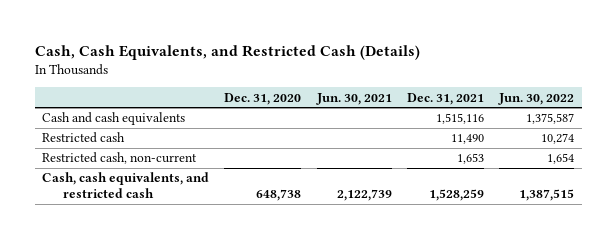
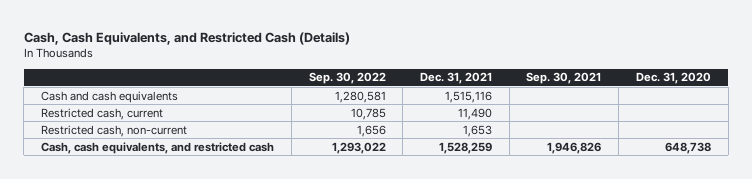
[315,92,392,105] Jun. 30, 2021 -> none
[498,92,575,105] Jun. 30, 2022 -> none
none -> [308,72,386,85] Sep. 30, 2022
none -> [526,72,602,85] Sep. 30, 2021
[42,132,126,144] Restricted cash -> [41,107,164,120] Restricted cash, current

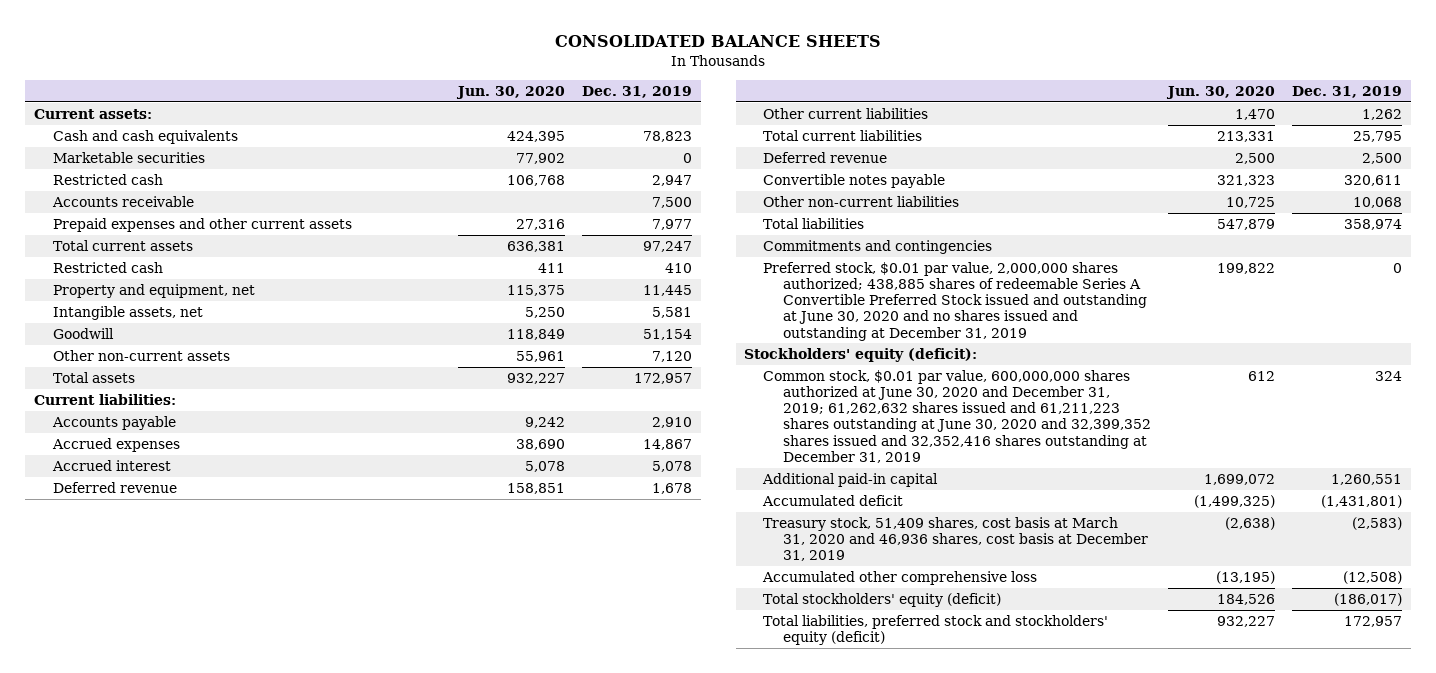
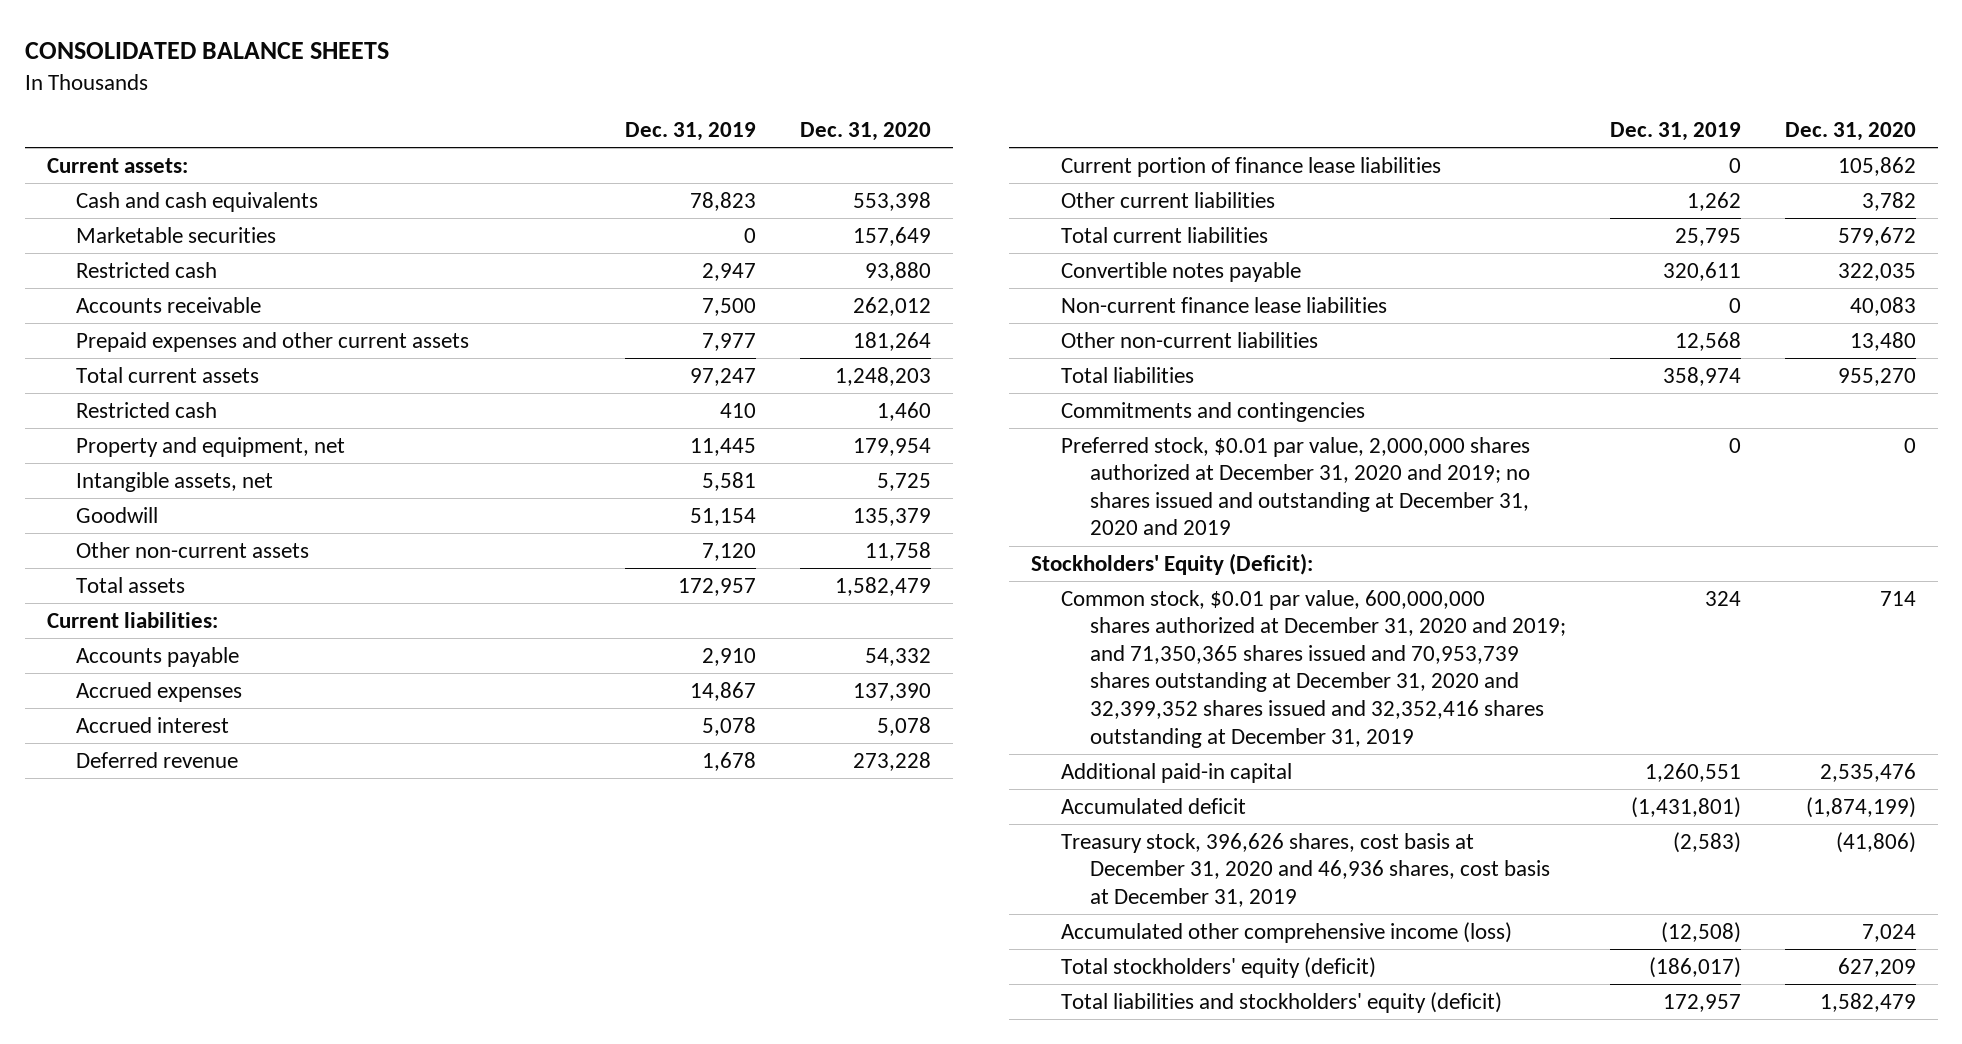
[455,85,565,99] Jun. 30, 2020 -> none
none -> [800,121,932,141] Dec. 31, 2020
none -> [1060,156,1441,177] Current portion of finance lease liabilities
[763,152,888,164] Deferred revenue -> none
none -> [1060,296,1387,313] Non-current finance lease liabilities
[1353,197,1403,209] 10,068 -> [1674,331,1741,351] 12,568
[763,262,1147,341] Preferred stock, $0.01 par value, 2,000,000 shares authorized; 438,885 shares of redeemable Series A Convertible Preferred Stock issued and outstanding at June 30, 2020 and no shares issued and outstanding at December 31, 2019 -> [1060,436,1531,536] Preferred stock, $0.01 par value, 2,000,000 shares authorized at December 31, 2020 and 2019; no shares issued and outstanding at December 31, 2020 and 2019
[744,348,978,363] Stockholders' equity (deficit): -> [1031,552,1314,575] Stockholders' Equity (Deficit):
[763,370,1151,463] Common stock, $0.01 par value, 600,000,000 shares authorized at June 30, 2020 and December 31, 2019; 61,262,632 shares issued and 61,211,223 shares outstanding at June 30, 2020 and 32,399,352 shares issued and 32,352,416 shares outstanding at December 31, 2019 -> [1060,589,1567,748] Common stock, $0.01 par value, 600,000,000 shares authorized at December 31, 2020 and 2019; and 71,350,365 shares issued and 70,953,739 shares outstanding at December 31, 2020 and 32,399,352 shares issued and 32,352,416 shares outstanding at December 31, 2019
[763,517,1148,562] Treasury stock, 51,409 shares, cost basis at March 31, 2020 and 46,936 shares, cost basis at December 31, 2019 -> [1060,832,1551,907] Treasury stock, 396,626 shares, cost basis at December 31, 2020 and 46,936 shares, cost basis at December 31, 2019
[762,571,1038,586] Accumulated other comprehensive loss -> [1060,921,1512,943] Accumulated other comprehensive income (loss)
[763,615,1109,646] Total liabilities, preferred stock and stockholders' equity (deficit) -> [1060,991,1502,1013] Total liabilities and stockholders' equity (deficit)

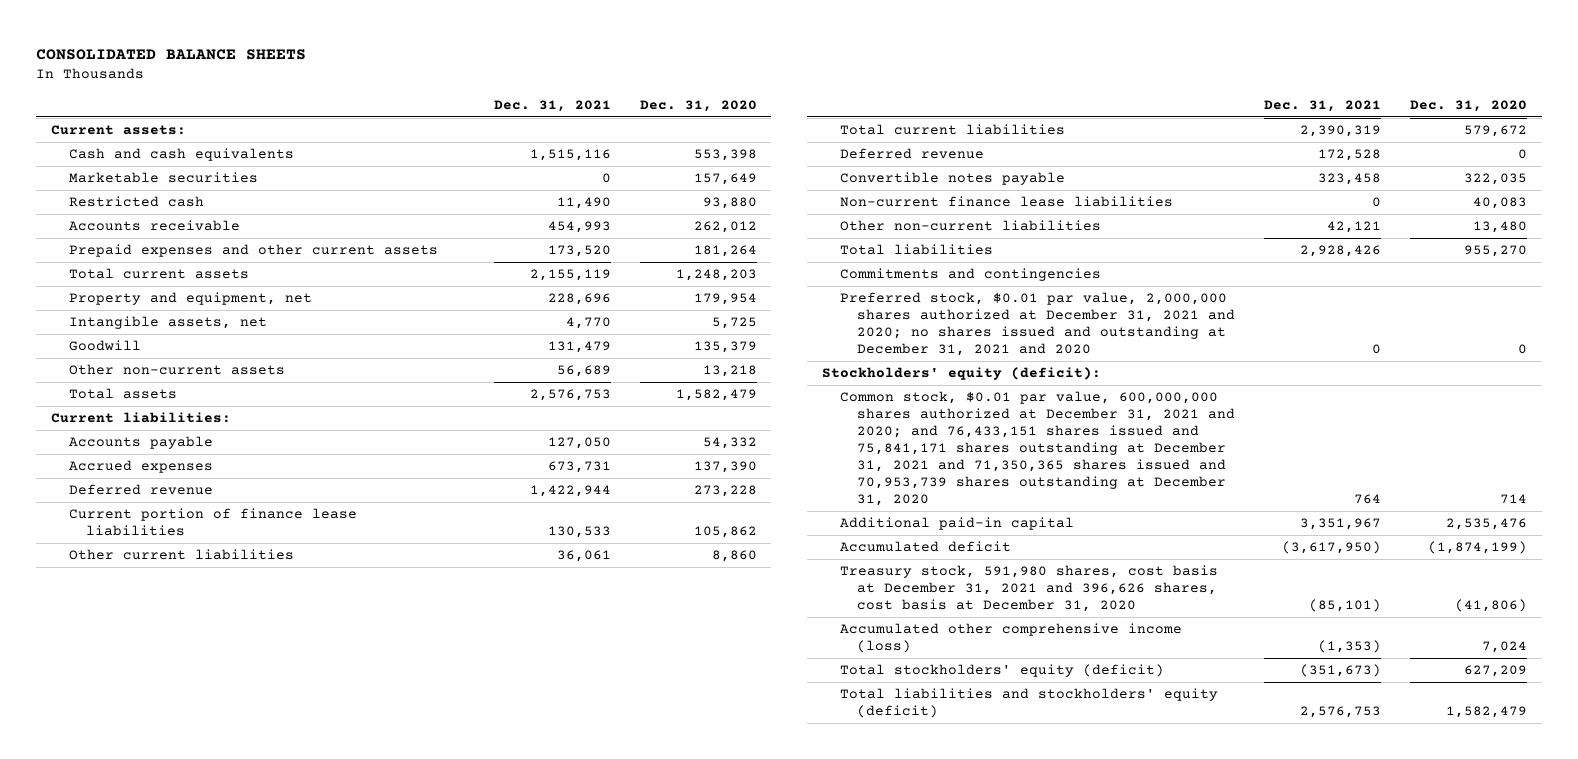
[625,121,757,141] Dec. 31, 2019 -> none
none -> [493,99,611,112] Dec. 31, 2021
[75,401,217,418] Restricted cash -> none
[865,541,932,561] 11,758 -> [702,365,757,378] 13,218
[75,716,229,733] Accrued interest -> none
[1861,191,1916,211] 3,782 -> [711,550,757,563] 8,860
none -> [839,148,984,160] Deferred revenue
[1060,436,1531,536] Preferred stock, $0.01 par value, 2,000,000 shares authorized at December 31, 2020 and 2019; no shares issued and outstanding at December 31, 2020 and 2019 -> [839,292,1236,357] Preferred stock, $0.01 par value, 2,000,000 shares authorized at December 31, 2021 and 2020; no shares issued and outstanding at December 31, 2021 and 2020
[1031,552,1314,575] Stockholders' Equity (Deficit): -> [821,367,1101,381] Stockholders' equity (deficit):
[1060,589,1567,748] Common stock, $0.01 par value, 600,000,000 shares authorized at December 31, 2020 and 2019; and 71,350,365 shares issued and 70,953,739 shares outstanding at December 31, 2020 and 32,399,352 shares issued and 32,352,416 shares outstanding at December 31, 2019 -> [839,391,1236,506] Common stock, $0.01 par value, 600,000,000 shares authorized at December 31, 2021 and 2020; and 76,433,151 shares issued and 75,841,171 shares outstanding at December 31, 2021 and 71,350,365 shares issued and 70,953,739 shares outstanding at December 31, 2020
[1060,832,1551,907] Treasury stock, 396,626 shares, cost basis at December 31, 2020 and 46,936 shares, cost basis at December 31, 2019 -> [839,565,1218,613] Treasury stock, 591,980 shares, cost basis at December 31, 2021 and 396,626 shares, cost basis at December 31, 2020

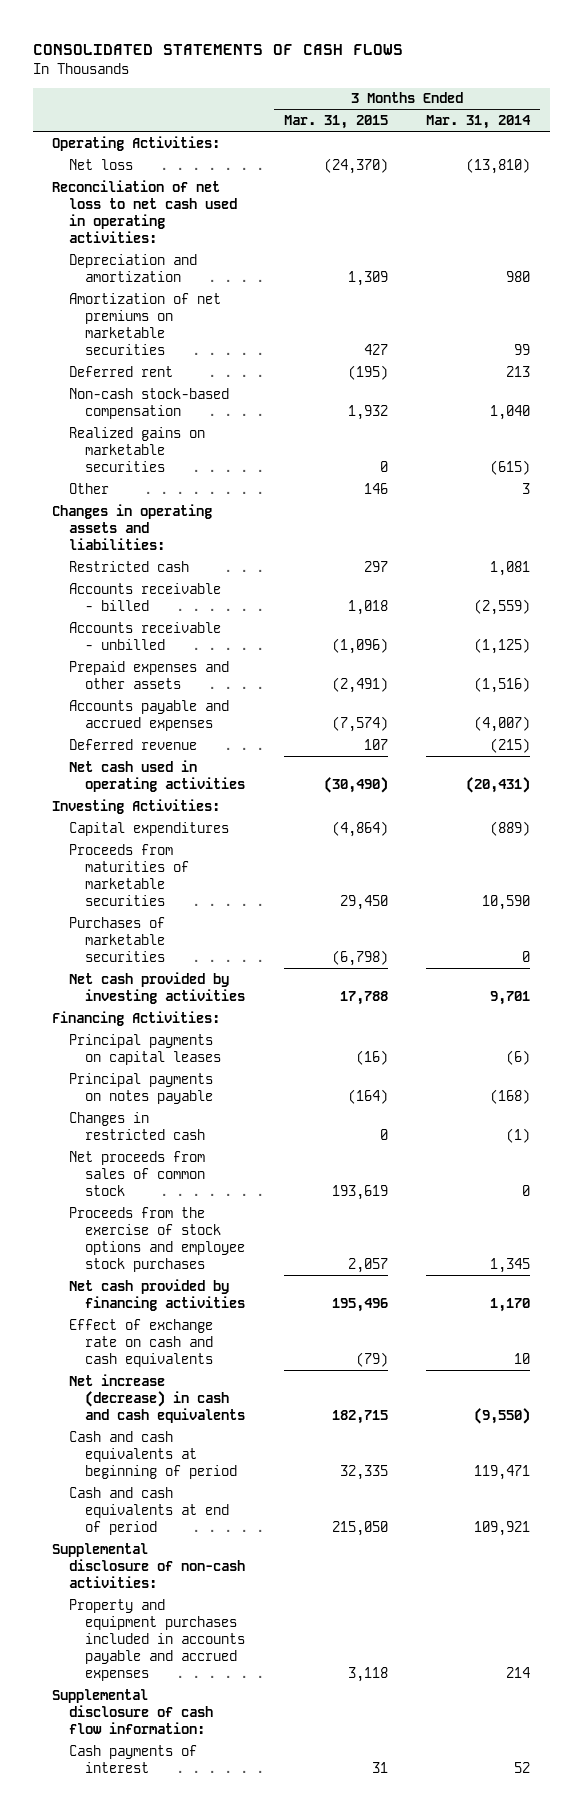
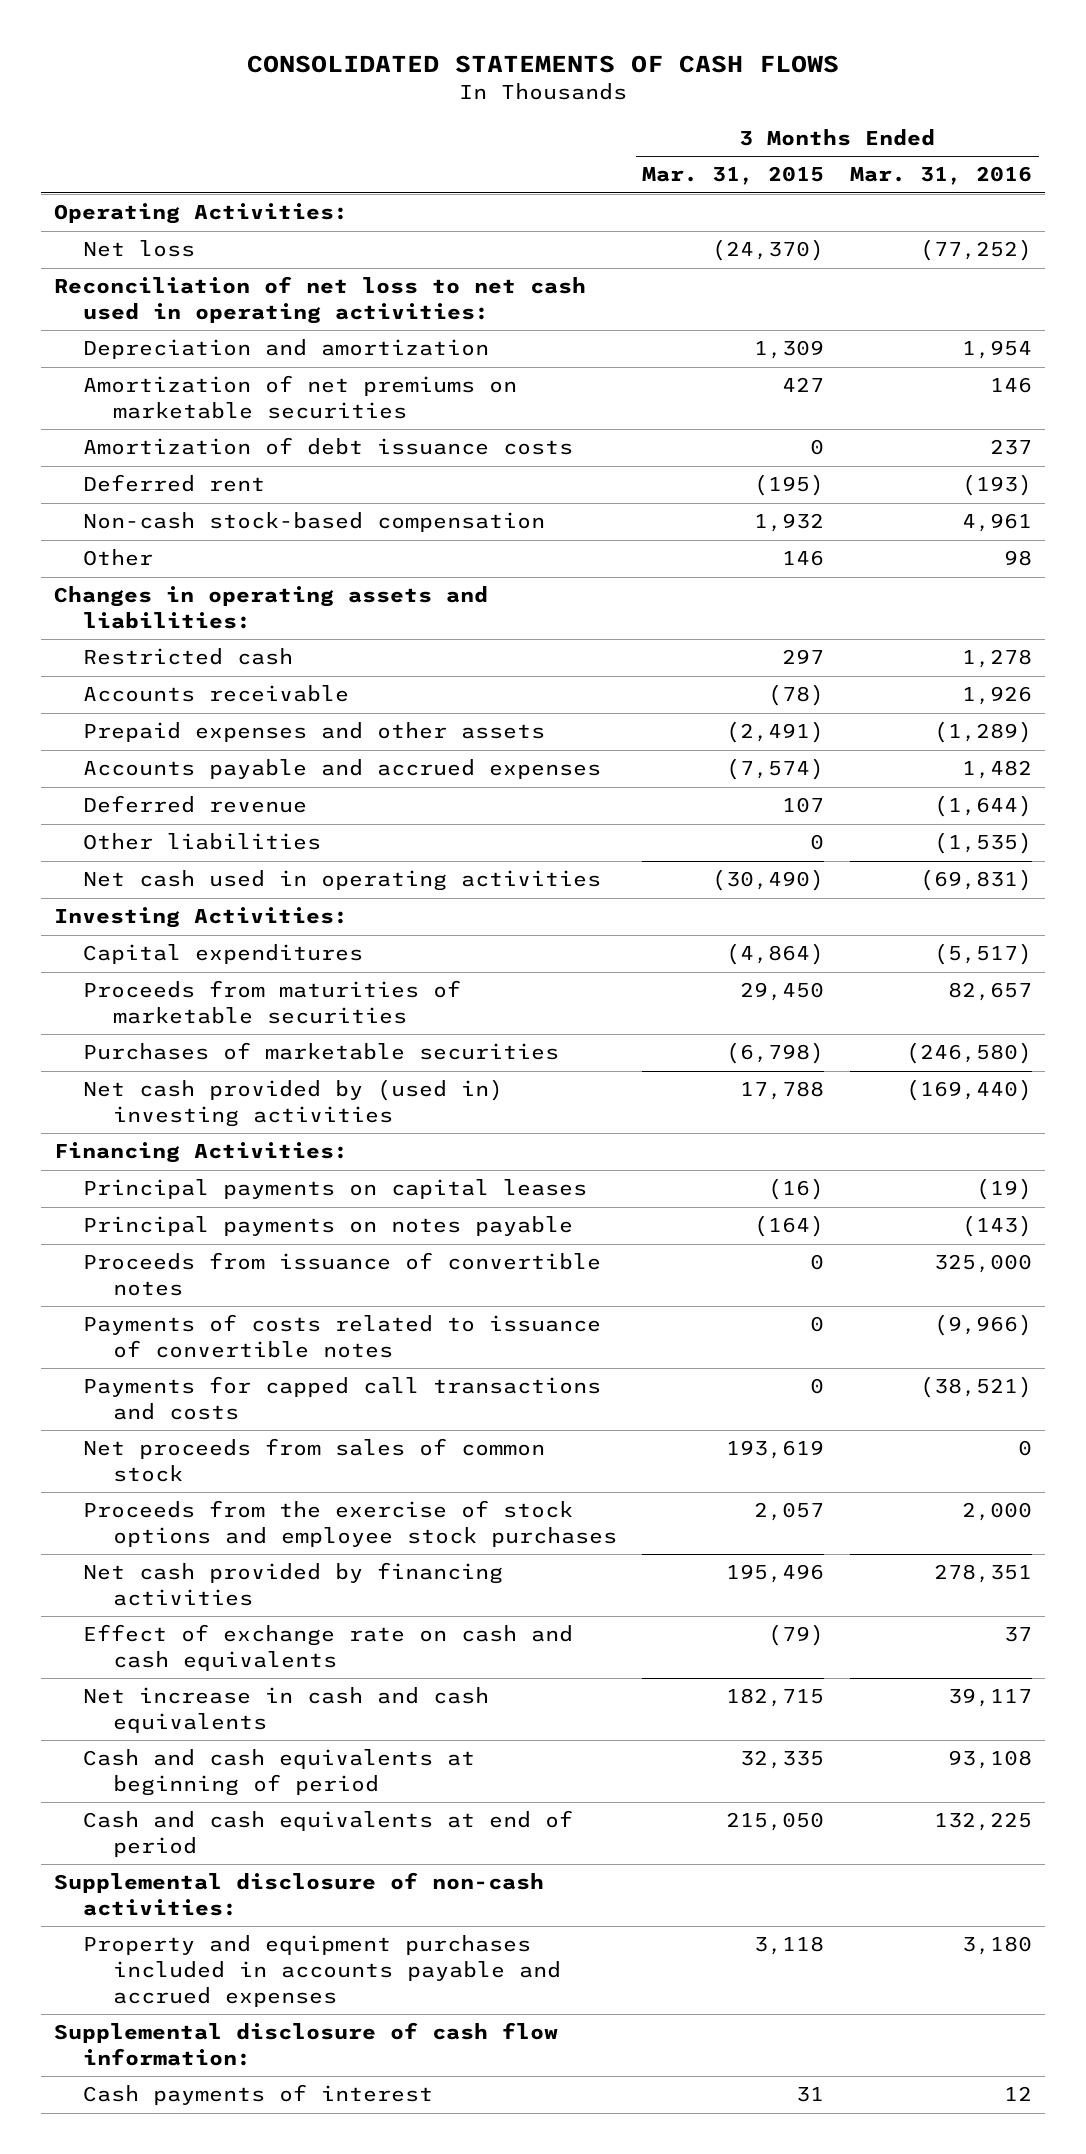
[426,115,532,130] Mar. 31, 2014 -> none
none -> [850,166,1033,186] Mar. 31, 2016
none -> [83,437,574,456] Amortization of debt issuance costs
[68,426,205,472] Realized gains on marketable securities -> none
[68,621,221,650] Accounts receivable - unbilled -> none
[68,582,221,611] Accounts receivable - billed -> [83,685,350,703] Accounts receivable
[347,599,388,615] 1,018 -> [768,684,825,707] (78)
none -> [83,833,322,851] Other liabilities
[68,971,245,1004] Net cash provided by investing activities -> [83,1079,504,1128] Net cash provided by (used in) investing activities
[68,1111,205,1140] Changes in restricted cash -> none
none -> [83,1252,602,1297] Proceeds from issuance of convertible notes
none -> [83,1314,602,1359] Payments of costs related to issuance of convertible notes
none -> [83,1376,602,1421] Payments for capped call transactions and costs
[68,1373,245,1423] Net increase (decrease) in cash and cash equivalents -> [83,1687,490,1734] Net increase in cash and cash equivalents

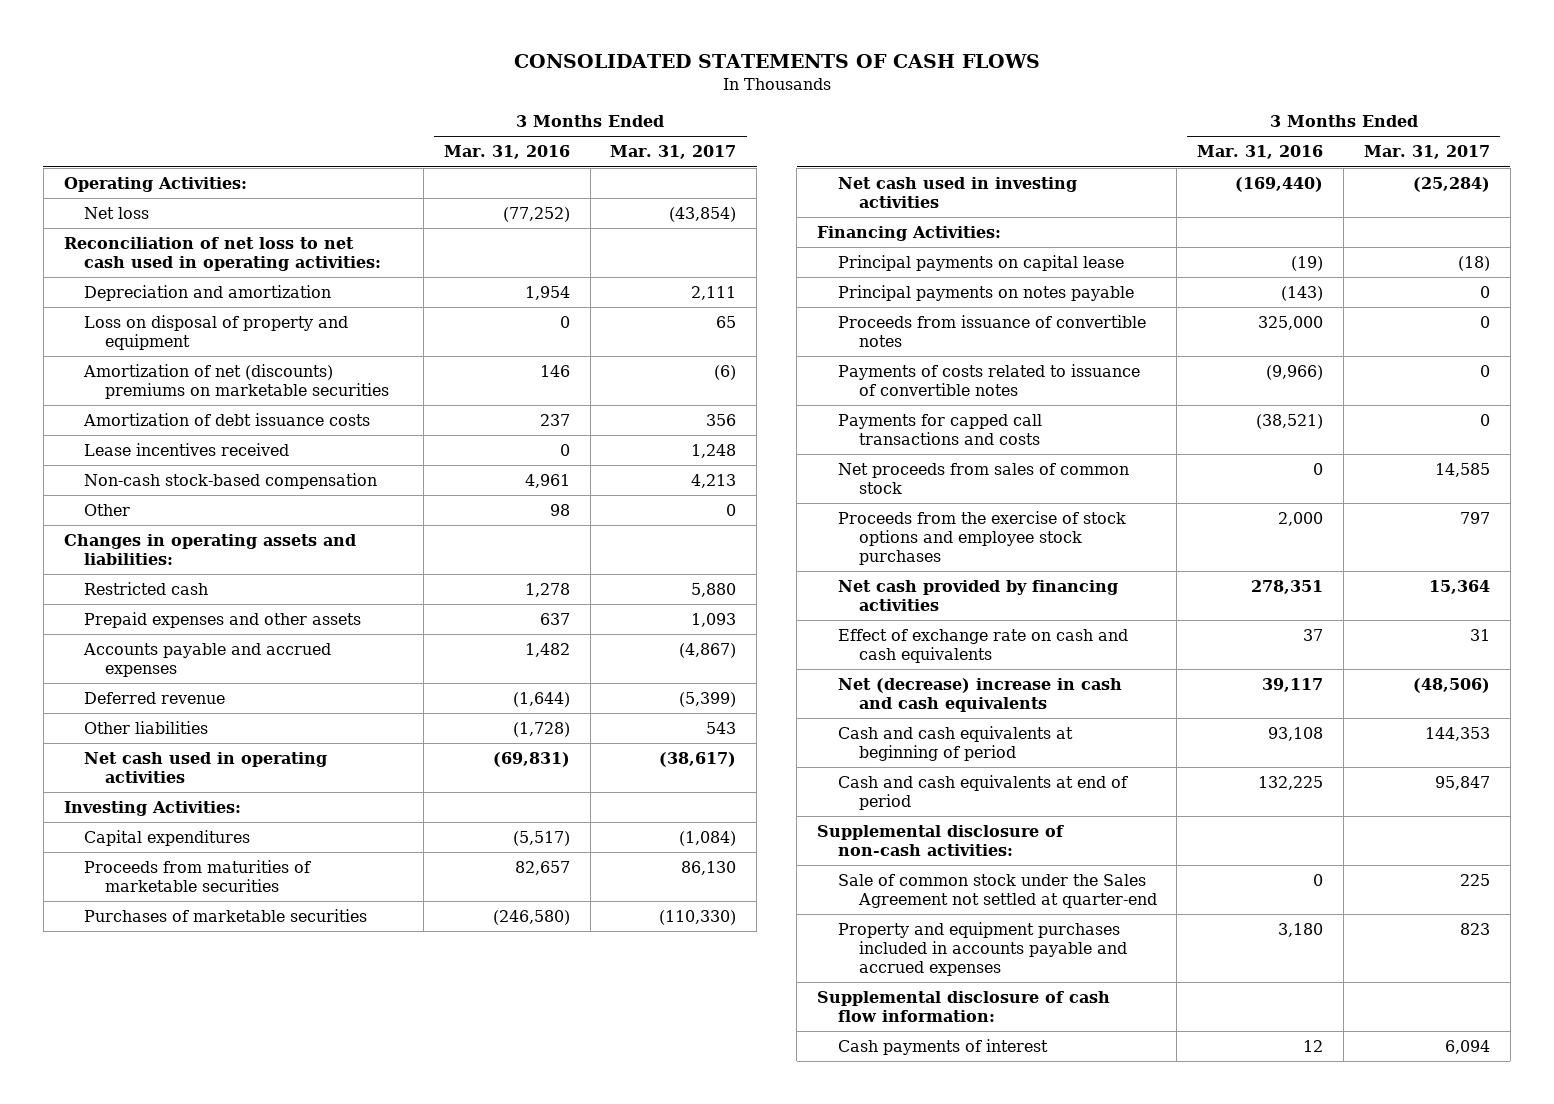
[642,166,825,186] Mar. 31, 2015 -> none
none -> [610,145,737,160] Mar. 31, 2017
none -> [84,315,349,351] Loss on disposal of property and equipment
[83,375,518,420] Amortization of net premiums on marketable securities -> [83,364,389,400] Amortization of net (discounts) premiums on marketable securities
[83,474,266,493] Deferred rent -> none
none -> [84,443,290,457] Lease incentives received
[83,685,350,703] Accounts receivable -> none
[934,721,1033,744] (1,289) -> [539,613,570,626] 637
[934,832,1033,855] (1,535) -> [512,722,570,738] (1,728)
[83,1079,504,1128] Net cash provided by (used in) investing activities -> [837,177,1077,209] Net cash used in investing activities
[83,1179,588,1200] Principal payments on capital leases -> [837,255,1124,272] Principal payments on capital lease
[83,1687,490,1734] Net increase in cash and cash equivalents -> [837,678,1122,713] Net (decrease) increase in cash and cash equivalents
none -> [837,874,1157,909] Sale of common stock under the Sales Agreement not settled at quarter-end

